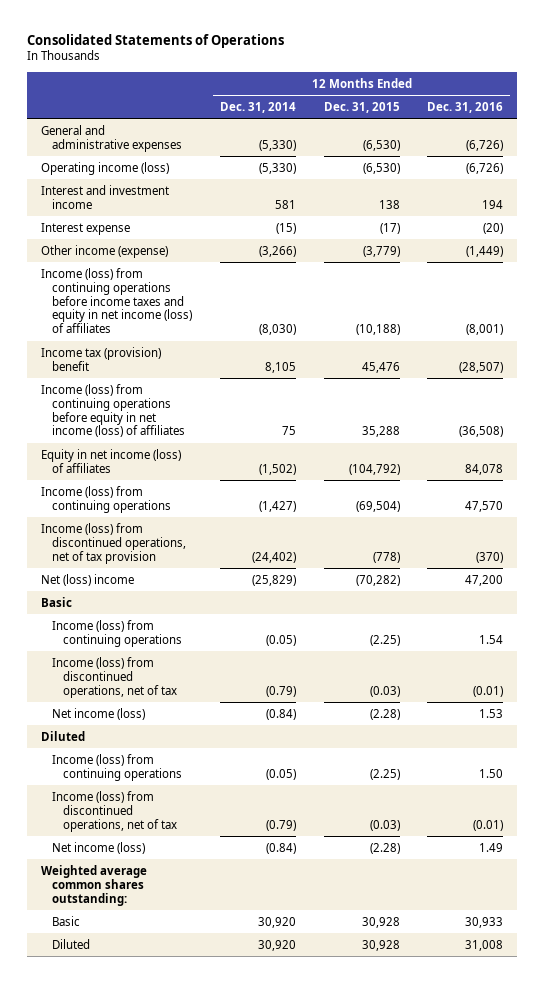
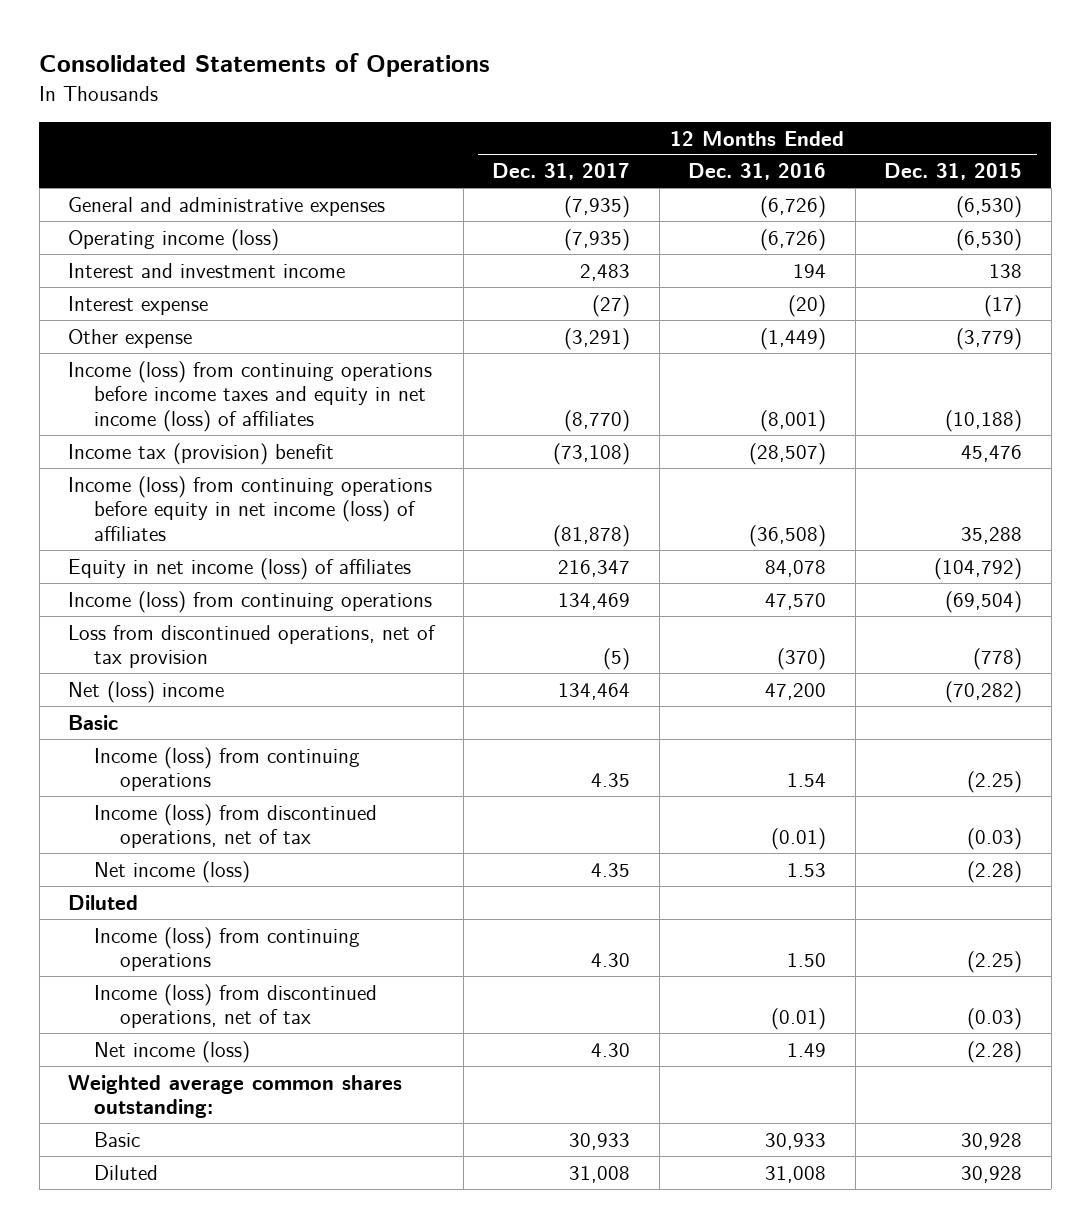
[219,101,296,113] Dec. 31, 2014 -> none
none -> [492,163,631,181] Dec. 31, 2017
[40,244,168,258] Other income (expense) -> [68,328,193,348] Other expense
[40,522,186,564] Income (loss) from discontinued operations, net of tax provision -> [68,624,437,669] Loss from discontinued operations, net of tax provision

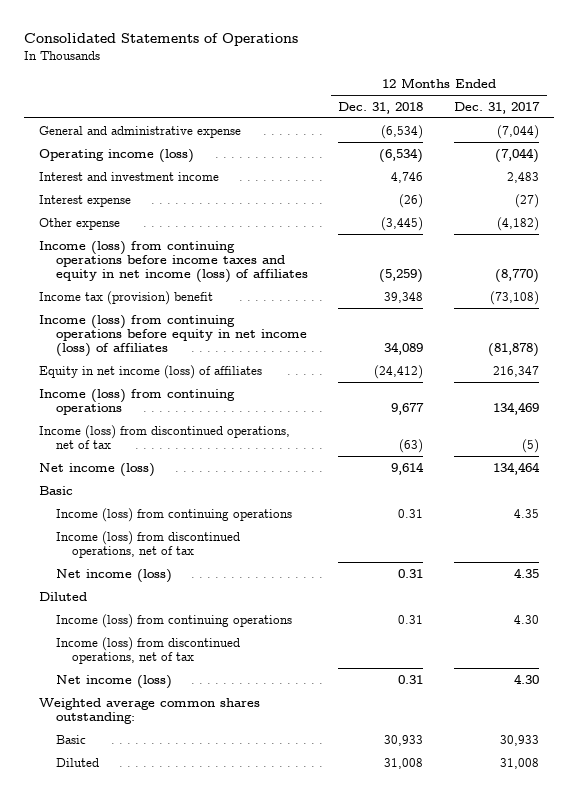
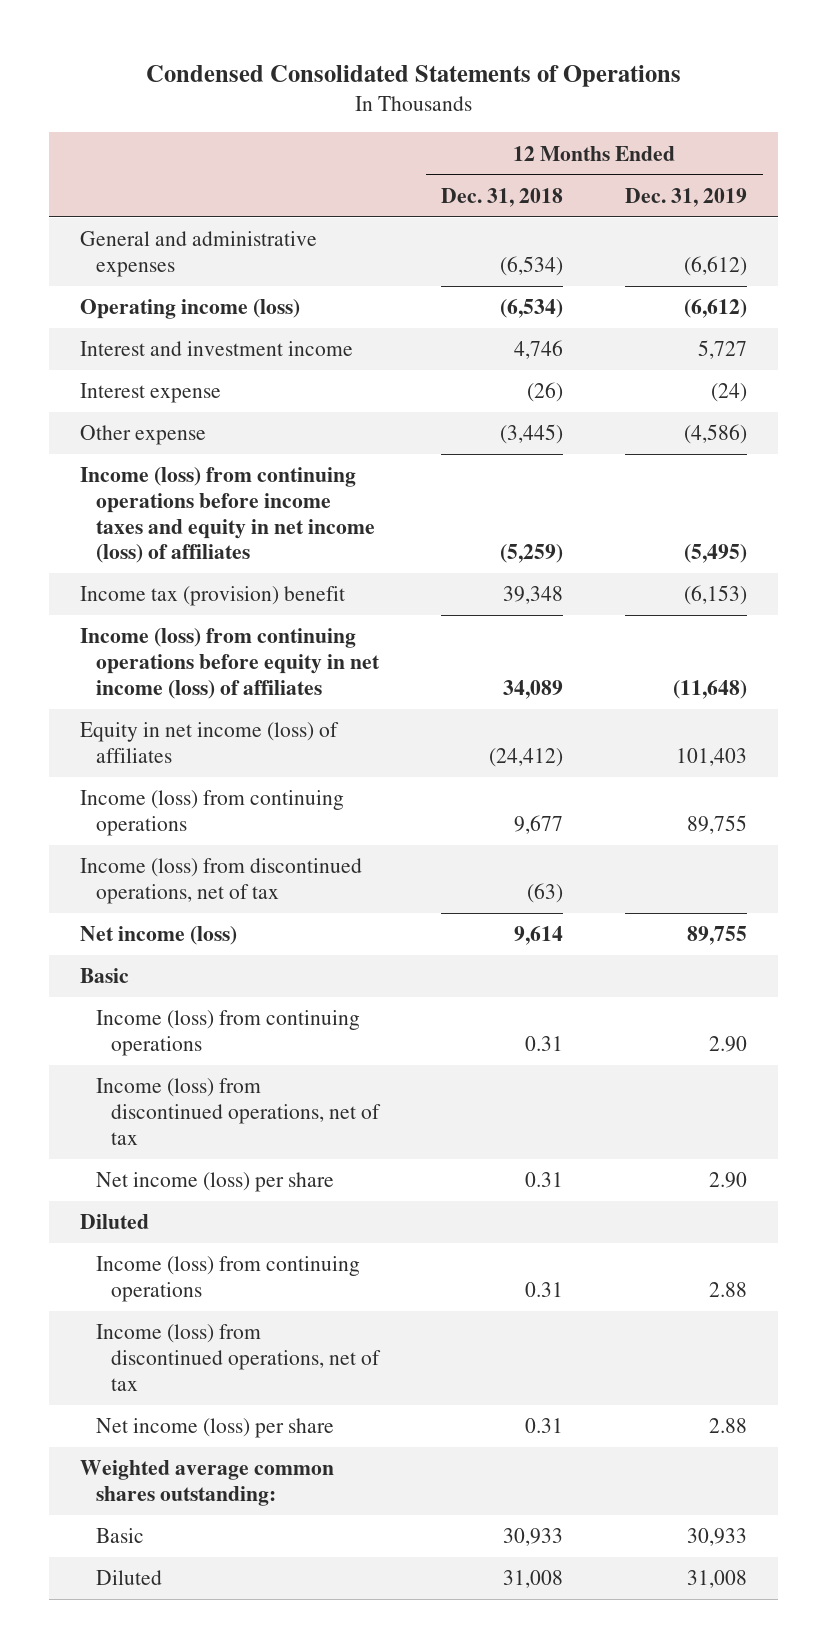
[24,33,299,47] Consolidated Statements of Operations -> [145,65,681,88] Condensed Consolidated Statements of Operations
[454,101,541,114] Dec. 31, 2017 -> none
none -> [625,187,748,207] Dec. 31, 2019
[39,125,242,138] General and administrative expense -> [80,231,318,277] General and administrative expenses
[55,568,172,583] Net income (loss) -> [95,1172,334,1193] Net income (loss) per share
[55,674,172,689] Net income (loss) -> [95,1418,334,1439] Net income (loss) per share

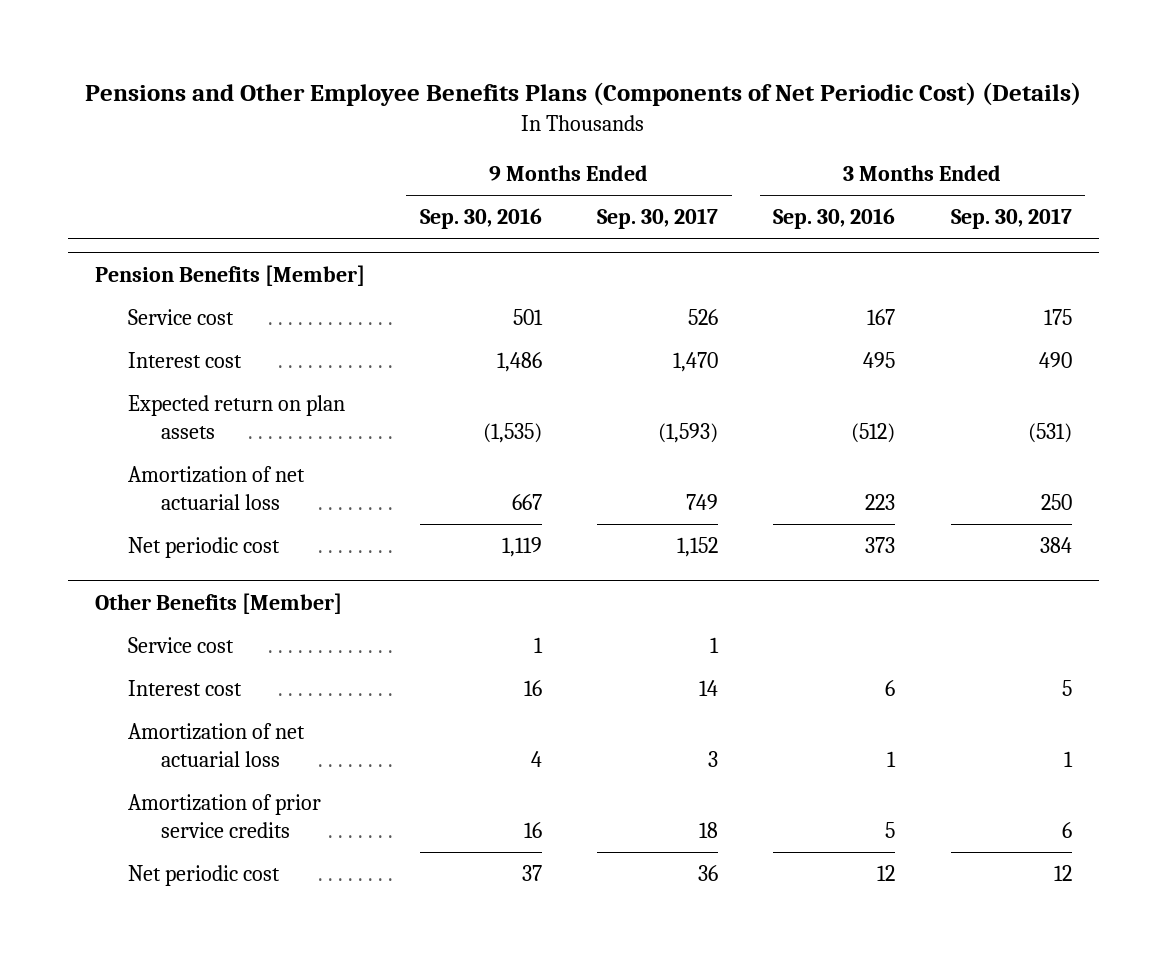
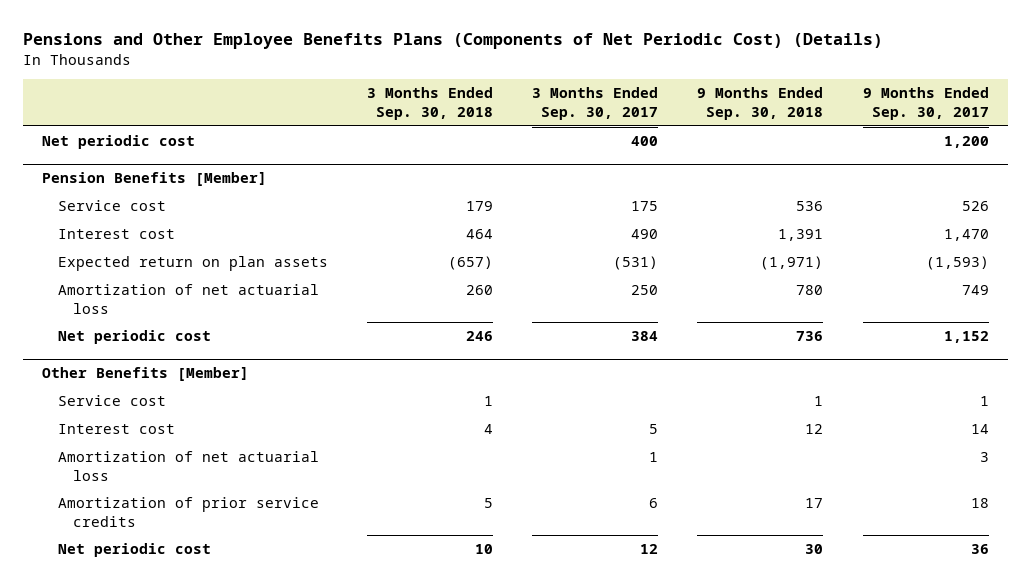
[420,208,543,230] Sep. 30, 2016 -> none
[773,208,896,230] Sep. 30, 2016 -> none
none -> [366,87,493,120] 3 Months Ended Sep. 30, 2018
none -> [697,87,824,120] 9 Months Ended Sep. 30, 2018
none -> [42,135,196,150] Net periodic cost

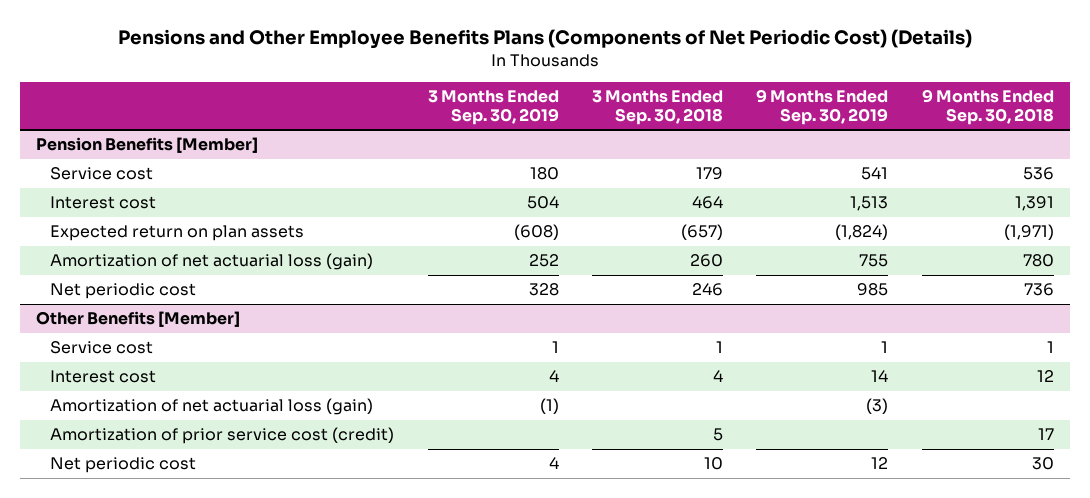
[532,87,659,120] 3 Months Ended Sep. 30, 2017 -> none
[862,87,989,120] 9 Months Ended Sep. 30, 2017 -> none
none -> [427,89,559,125] 3 Months Ended Sep. 30, 2019
none -> [756,88,889,125] 9 Months Ended Sep. 30, 2019
[42,135,196,150] Net periodic cost -> none
[57,284,319,314] Amortization of net actuarial loss -> [50,253,374,271] Amortization of net actuarial loss (gain)
[57,451,319,481] Amortization of net actuarial loss -> [50,398,374,416] Amortization of net actuarial loss (gain)
[57,497,319,527] Amortization of prior service credits -> [50,427,395,445] Amortization of prior service cost (credit)

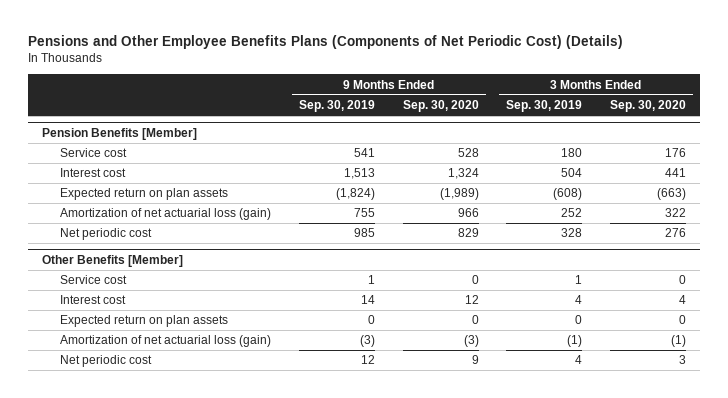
[592,89,724,125] 3 Months Ended Sep. 30, 2018 -> none
[921,88,1054,125] 9 Months Ended Sep. 30, 2018 -> none
none -> [402,99,479,112] Sep. 30, 2020
none -> [610,99,687,112] Sep. 30, 2020
none -> [59,315,228,328] Expected return on plan assets
[50,427,395,445] Amortization of prior service cost (credit) -> none

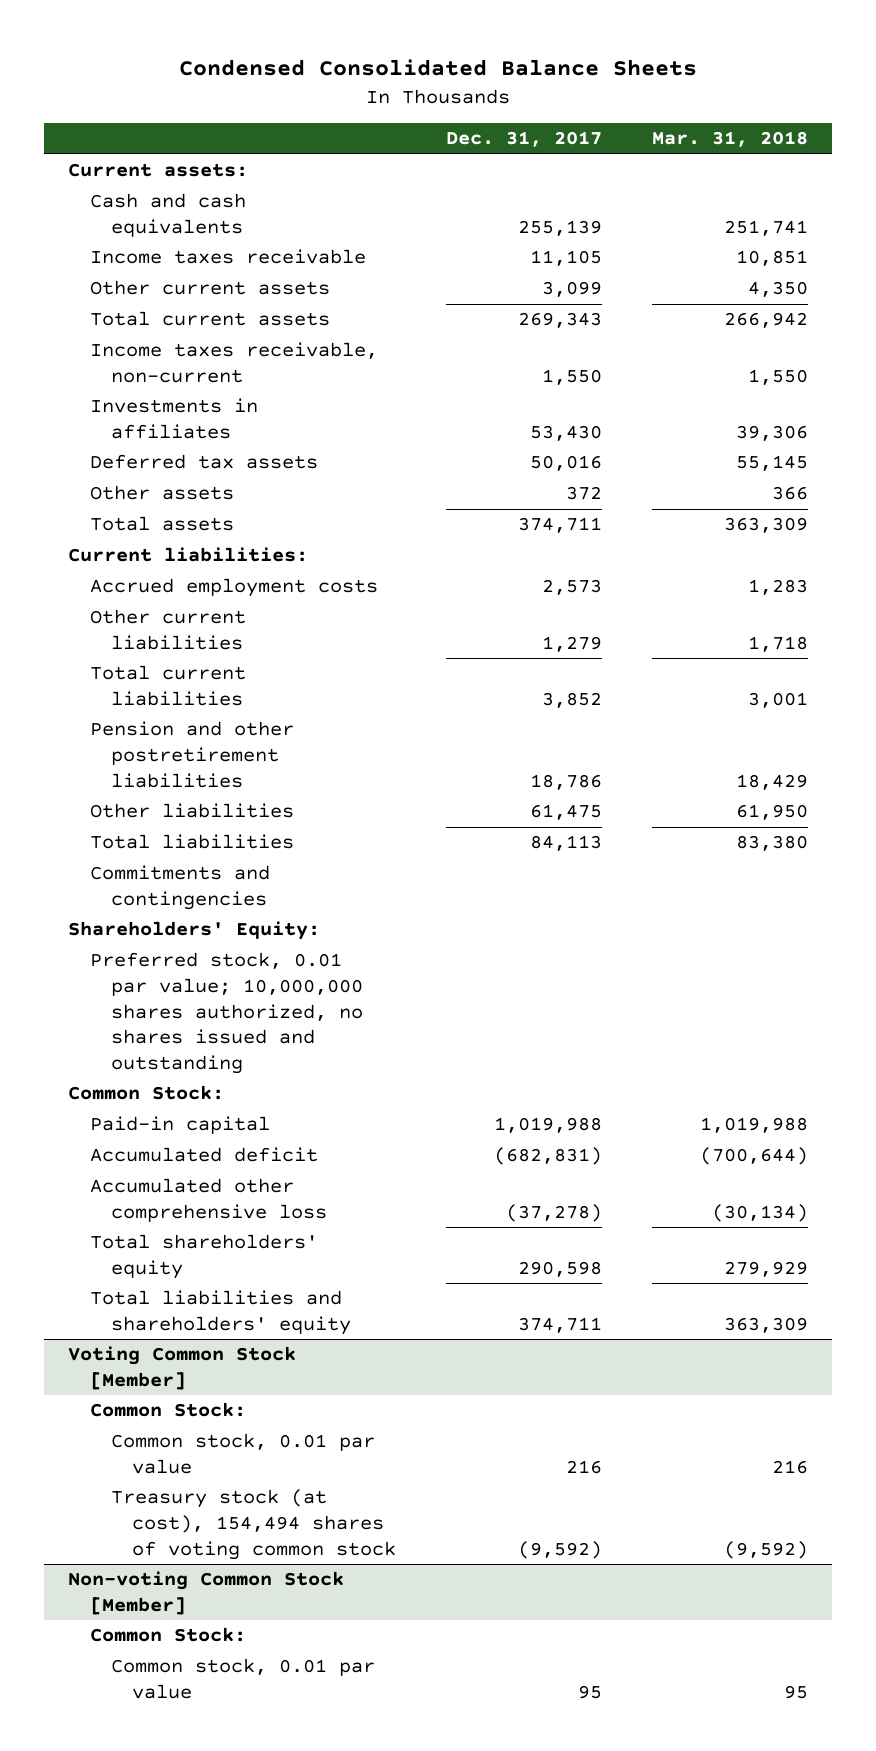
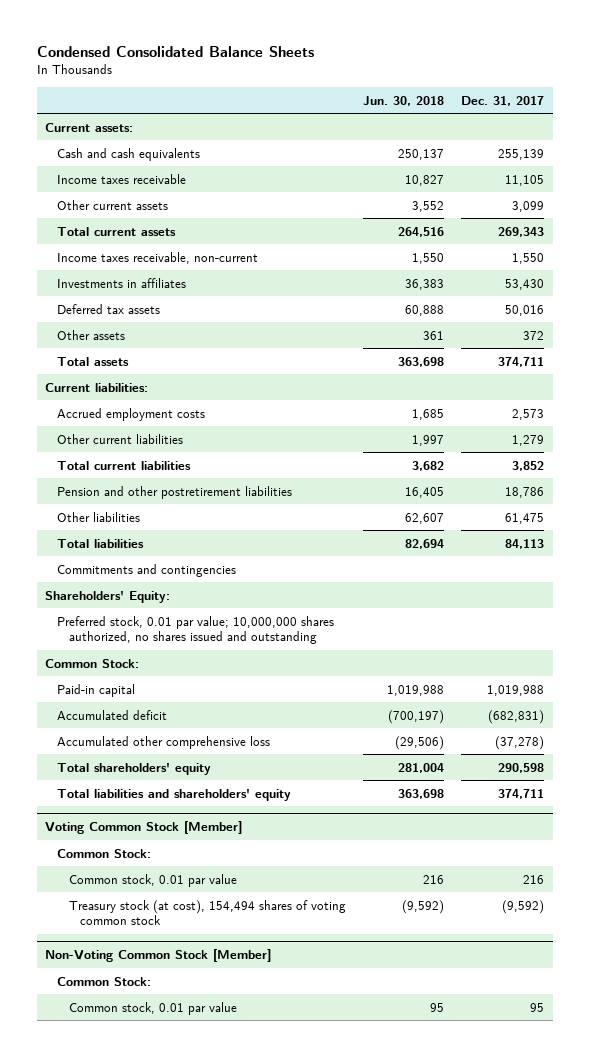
[651,131,808,148] Mar. 31, 2018 -> none
none -> [363,95,445,106] Jun. 30, 2018
[68,1571,345,1615] Non-voting Common Stock [Member] -> [45,949,272,963] Non-Voting Common Stock [Member]

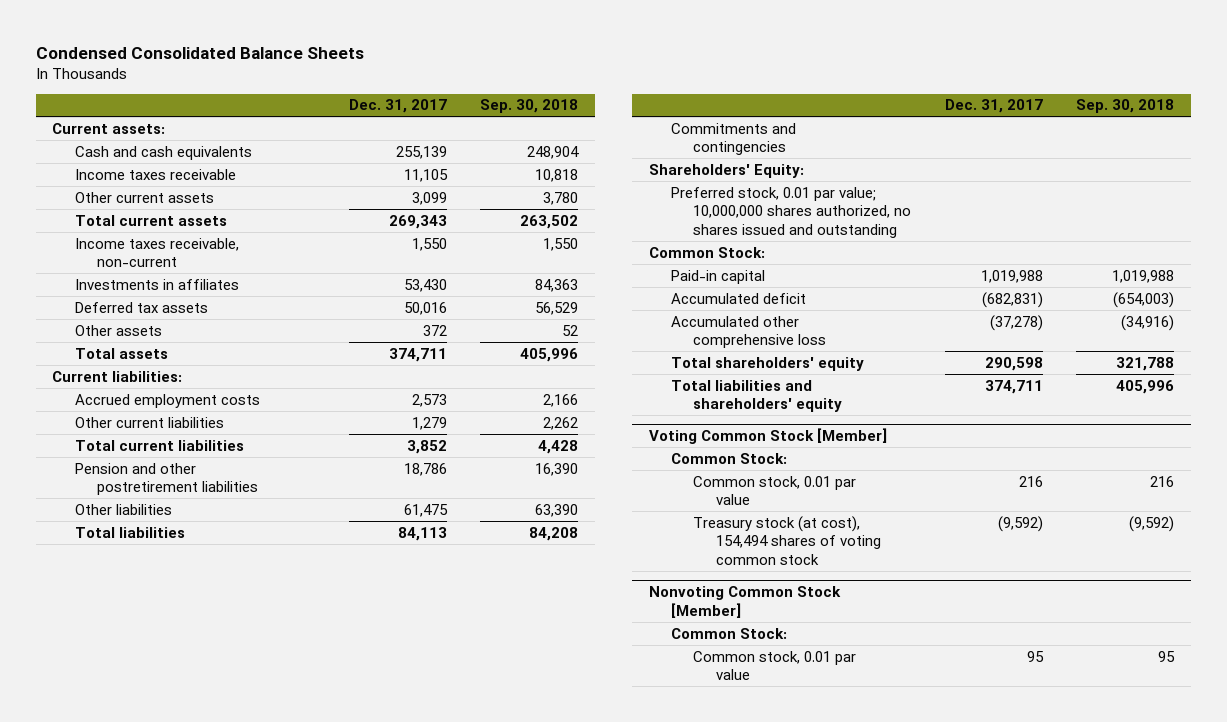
[363,95,445,106] Jun. 30, 2018 -> none
none -> [480,99,579,114] Sep. 30, 2018
[45,949,272,963] Non-Voting Common Stock [Member] -> [648,585,841,618] Nonvoting Common Stock [Member]

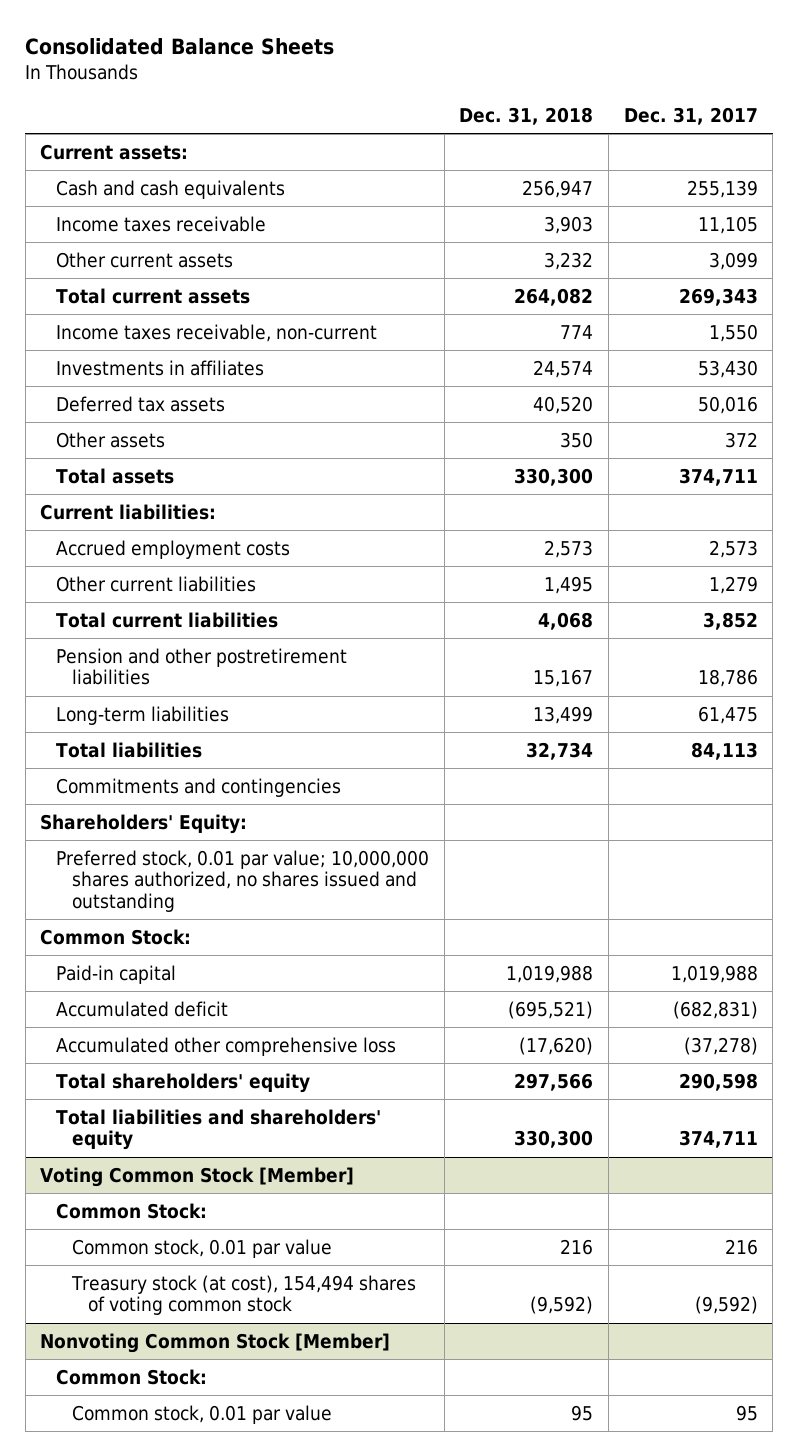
[35,46,364,59] Condensed Consolidated Balance Sheets -> [25,37,335,55] Consolidated Balance Sheets
[480,99,579,114] Sep. 30, 2018 -> none
none -> [459,106,594,125] Dec. 31, 2018
[74,503,172,515] Other liabilities -> [56,705,230,725] Long-term liabilities

